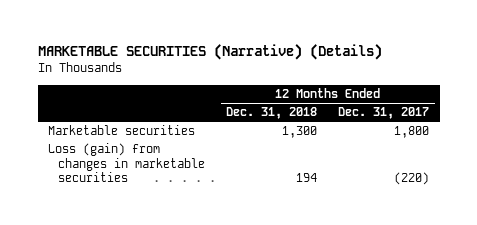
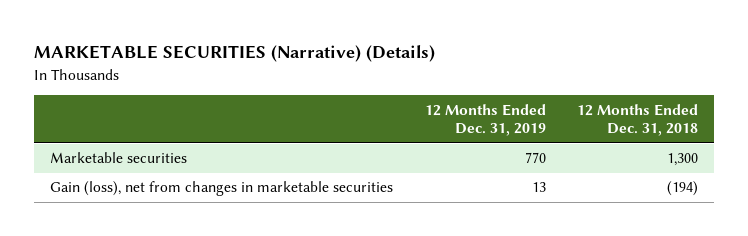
[338,107,430,120] Dec. 31, 2017 -> none
none -> [424,103,546,137] 12 Months Ended Dec. 31, 2019
[48,143,206,183] Loss (gain) from changes in marketable securities -> [49,181,393,197] Gain (loss), net from changes in marketable securities
[296,173,318,183] 194 -> [667,181,699,197] (194)

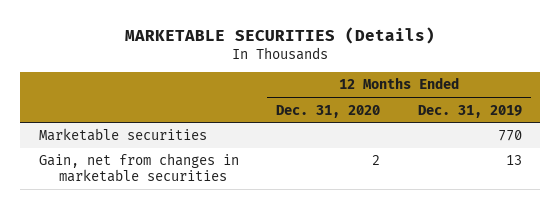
[34,45,436,63] MARKETABLE SECURITIES (Narrative) (Details) -> [125,26,436,44] MARKETABLE SECURITIES (Details)
[577,103,699,137] 12 Months Ended Dec. 31, 2018 -> none
none -> [276,104,381,118] Dec. 31, 2020
[49,181,393,197] Gain (loss), net from changes in marketable securities -> [38,153,239,183] Gain, net from changes in marketable securities

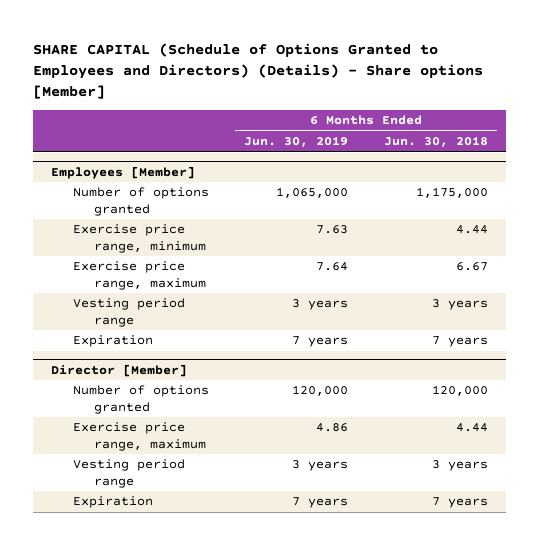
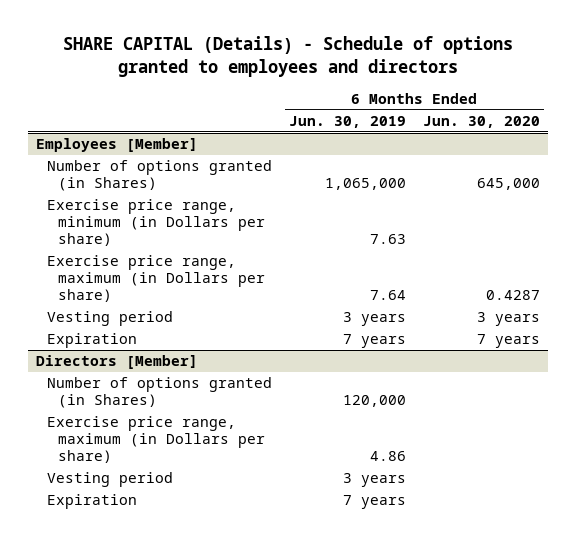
[32,43,483,100] SHARE CAPITAL (Schedule of Options Granted to Employees and Directors) (Details) - Share options [Member] -> [62,36,513,78] SHARE CAPITAL (Details) - Schedule of options granted to employees and directors
[384,136,489,148] Jun. 30, 2018 -> none
none -> [422,116,540,129] Jun. 30, 2020
[72,187,209,216] Number of options granted -> [47,160,273,192] Number of options granted (in Shares)
[72,224,207,253] Exercise price range, minimum -> [47,199,266,247] Exercise price range, minimum (in Dollars per share)
[72,261,207,290] Exercise price range, maximum -> [47,255,266,303] Exercise price range, maximum (in Dollars per share)
[72,298,185,327] Vesting period range -> [47,311,174,327] Vesting period
[50,363,187,377] Director [Member] -> [35,355,198,370] Directors [Member]
[72,385,209,414] Number of options granted -> [47,377,273,409] Number of options granted (in Shares)
[72,422,207,451] Exercise price range, maximum -> [47,416,266,464] Exercise price range, maximum (in Dollars per share)
[72,459,185,488] Vesting period range -> [47,472,174,488] Vesting period

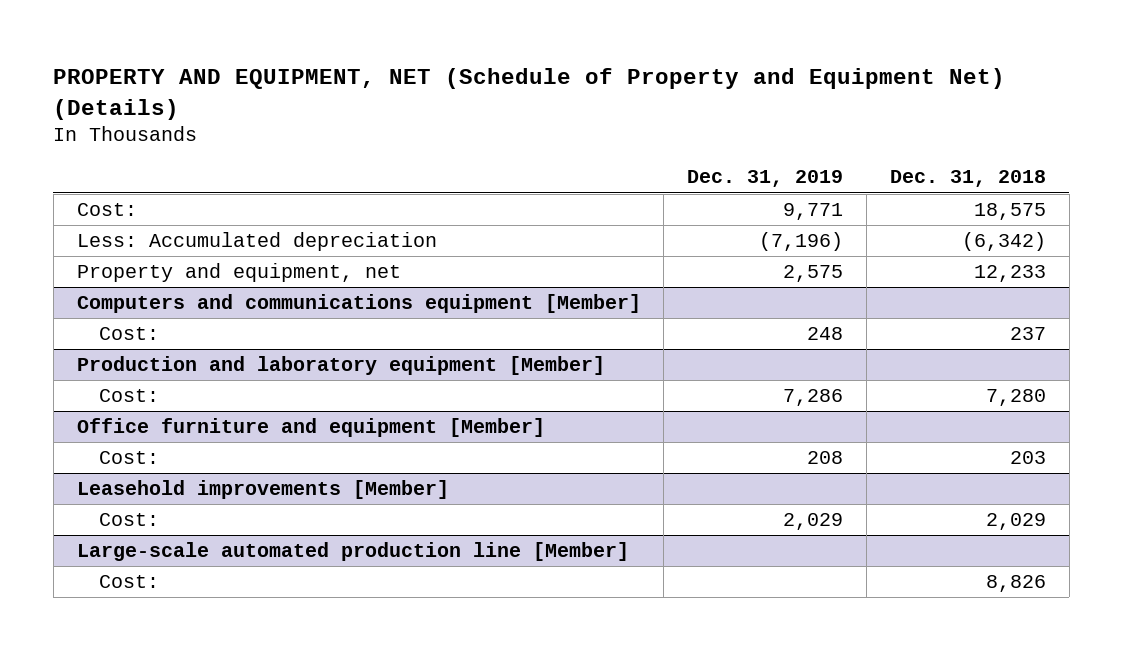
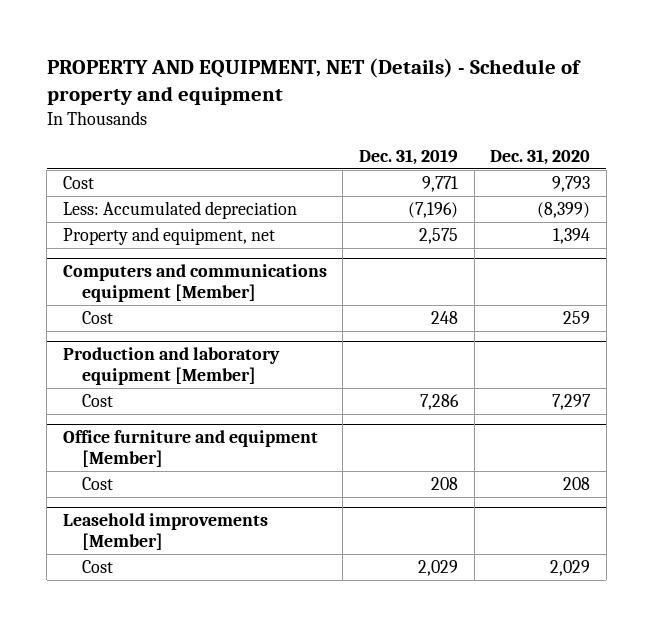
[53,67,1006,120] PROPERTY AND EQUIPMENT, NET (Schedule of Property and Equipment Net) (Details) -> [46,58,581,106] PROPERTY AND EQUIPMENT, NET (Details) - Schedule of property and equipment
[889,170,1046,188] Dec. 31, 2018 -> none
none -> [490,148,591,165] Dec. 31, 2020
[76,203,137,217] Cost: -> [62,176,94,190] Cost
[99,327,160,341] Cost: -> [82,311,114,325] Cost
[99,389,160,403] Cost: -> [82,394,114,408] Cost
[99,451,160,465] Cost: -> [82,477,114,491] Cost
[76,542,629,562] Large-scale automated production line [Member] -> none
[99,575,160,589] Cost: -> none
[99,513,160,527] Cost: -> [82,560,114,574] Cost

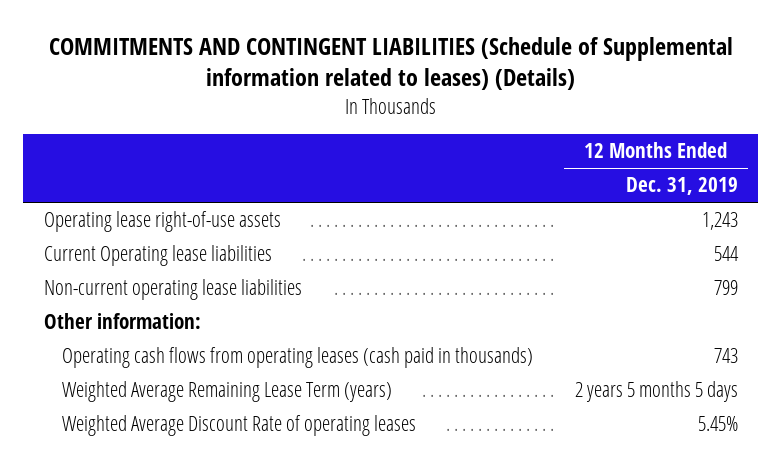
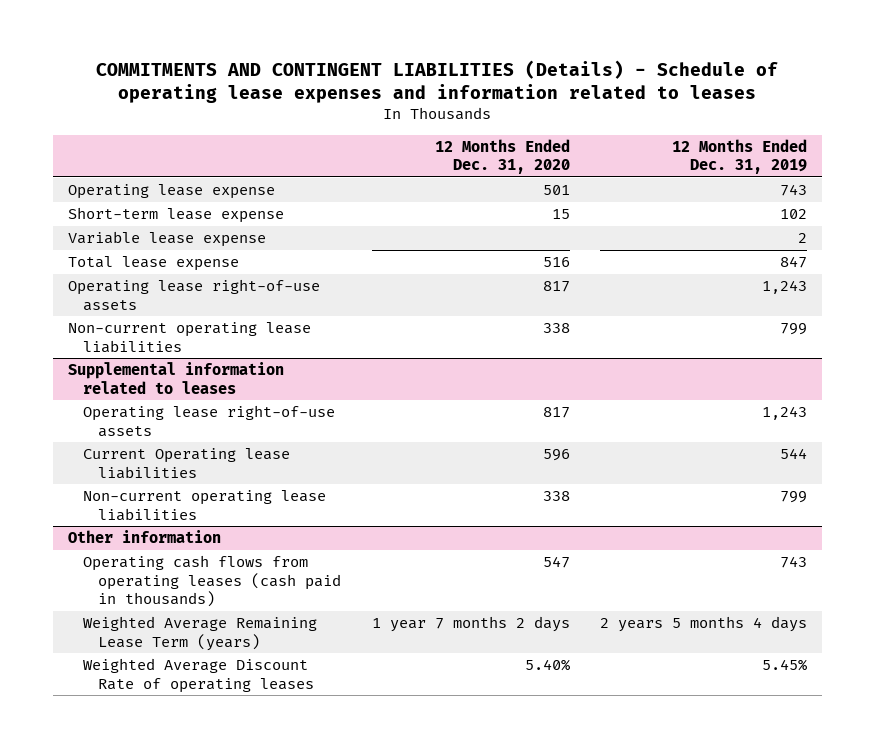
[48,36,733,91] COMMITMENTS AND CONTINGENT LIABILITIES (Schedule of Supplemental information related to leases) (Details) -> [96,59,779,104] COMMITMENTS AND CONTINGENT LIABILITIES (Details) - Schedule of operating lease expenses and information related to leases
none -> [434,138,570,175] 12 Months Ended Dec. 31, 2020
none -> [67,184,275,200] Operating lease expense
none -> [67,207,284,224] Short-term lease expense
none -> [67,231,266,248] Variable lease expense
none -> [67,256,239,272] Total lease expense
none -> [67,322,311,353] Non-current operating lease liabilities
none -> [67,362,284,394] Supplemental information related to leases
none -> [83,405,336,437] Operating lease right-of-use assets
[43,313,201,330] Other information: -> none
none -> [67,530,221,544] Other information
[574,381,738,403] 2 years 5 months 5 days -> [600,616,808,633] 2 years 5 months 4 days

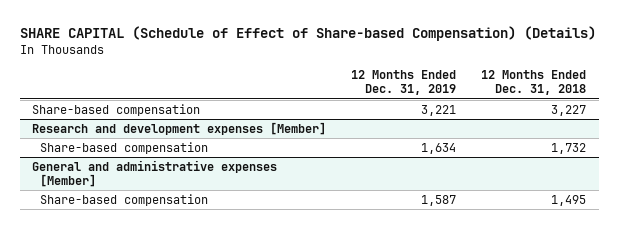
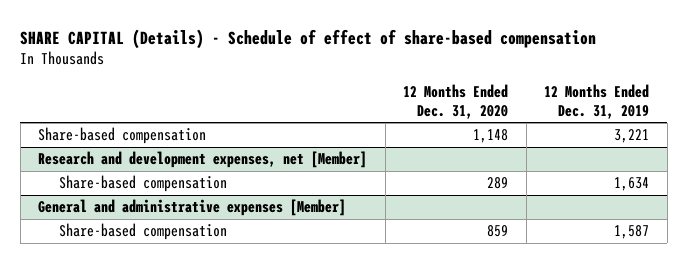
[19,25,596,41] SHARE CAPITAL (Schedule of Effect of Share-based Compensation) (Details) -> [20,28,597,49] SHARE CAPITAL (Details) - Schedule of effect of share-based compensation
[481,70,587,96] 12 Months Ended Dec. 31, 2018 -> none
none -> [403,84,509,119] 12 Months Ended Dec. 31, 2020
[32,121,327,135] Research and development expenses [Member] -> [38,151,368,169] Research and development expenses, net [Member]

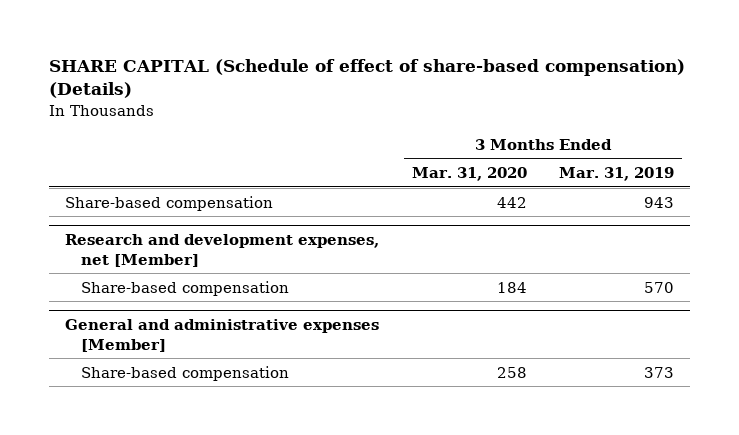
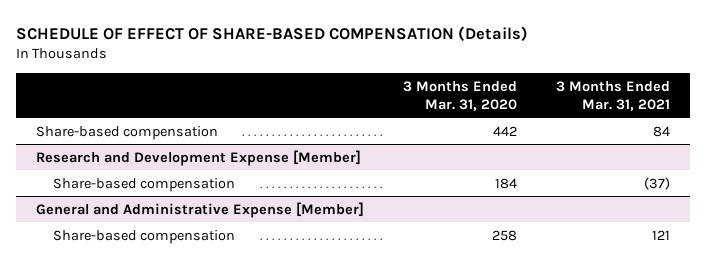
[48,59,685,99] SHARE CAPITAL (Schedule of effect of share-based compensation) (Details) -> [16,25,529,41] SCHEDULE OF EFFECT OF SHARE-BASED COMPENSATION (Details)
[559,167,675,182] Mar. 31, 2019 -> none
none -> [556,80,671,111] 3 Months Ended Mar. 31, 2021
[65,234,380,267] Research and development expenses, net [Member] -> [35,149,361,166] Research and Development Expense [Member]
[65,319,380,352] General and administrative expenses [Member] -> [35,201,364,218] General and Administrative Expense [Member]

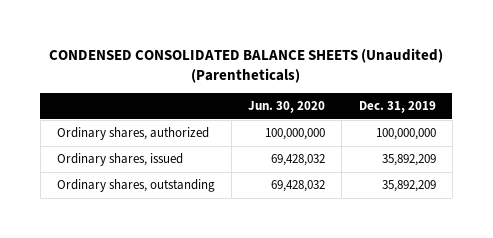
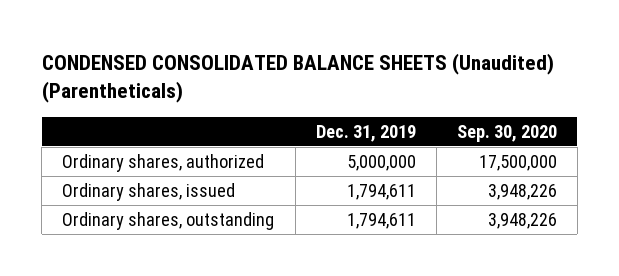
[248,101,326,114] Jun. 30, 2020 -> none
none -> [456,124,557,142] Sep. 30, 2020
[375,128,436,141] 100,000,000 -> [346,155,416,172] 5,000,000
[381,154,436,167] 35,892,209 -> [346,184,416,201] 1,794,611
[381,180,436,193] 35,892,209 -> [346,213,416,230] 1,794,611

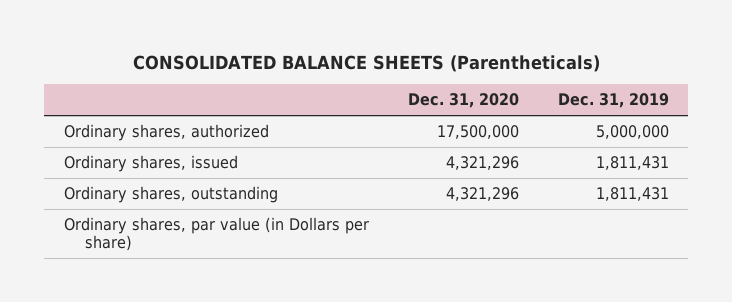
[41,53,554,104] CONDENSED CONSOLIDATED BALANCE SHEETS (Unaudited) (Parentheticals) -> [133,54,601,72] CONSOLIDATED BALANCE SHEETS (Parentheticals)
[456,124,557,142] Sep. 30, 2020 -> none
none -> [407,93,519,109] Dec. 31, 2020
[346,184,416,201] 1,794,611 -> [595,156,669,171] 1,811,431
[346,213,416,230] 1,794,611 -> [595,187,669,202] 1,811,431
none -> [63,217,369,252] Ordinary shares, par value (in Dollars per share)

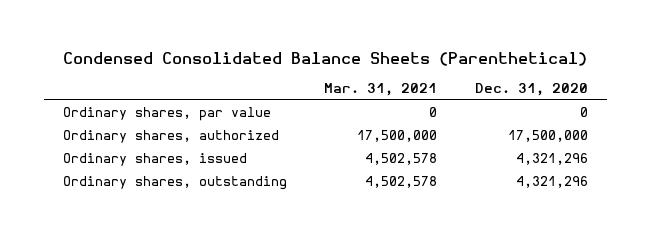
[133,54,601,72] CONSOLIDATED BALANCE SHEETS (Parentheticals) -> [63,51,588,66] Condensed Consolidated Balance Sheets (Parenthetical)
[557,93,669,109] Dec. 31, 2019 -> none
none -> [324,83,438,97] Mar. 31, 2021
none -> [62,107,271,122] Ordinary shares, par value
[63,217,369,252] Ordinary shares, par value (in Dollars per share) -> none

